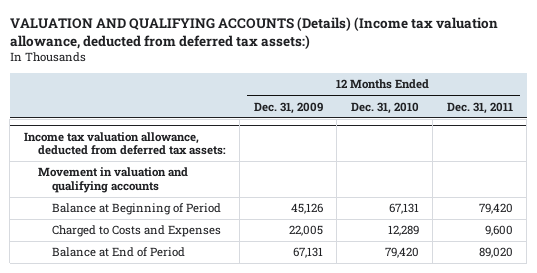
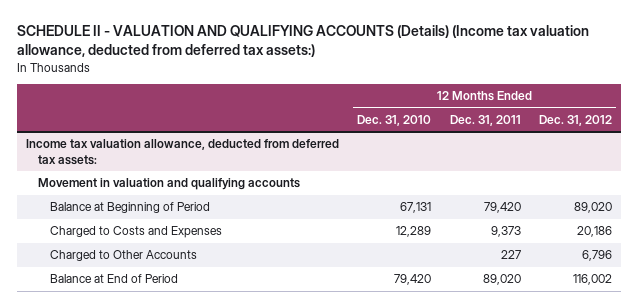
[9,16,498,49] VALUATION AND QUALIFYING ACCOUNTS (Details) (Income tax valuation allowance, deducted from deferred tax assets:) -> [17,25,590,58] SCHEDULE II - VALUATION AND QUALIFYING ACCOUNTS (Details) (Income tax valuation allowance, deducted from deferred tax assets:)
[253,101,323,114] Dec. 31, 2009 -> none
none -> [538,114,612,126] Dec. 31, 2012
[484,225,513,237] 9,600 -> [490,226,521,238] 9,373
none -> [49,250,197,262] Charged to Other Accounts

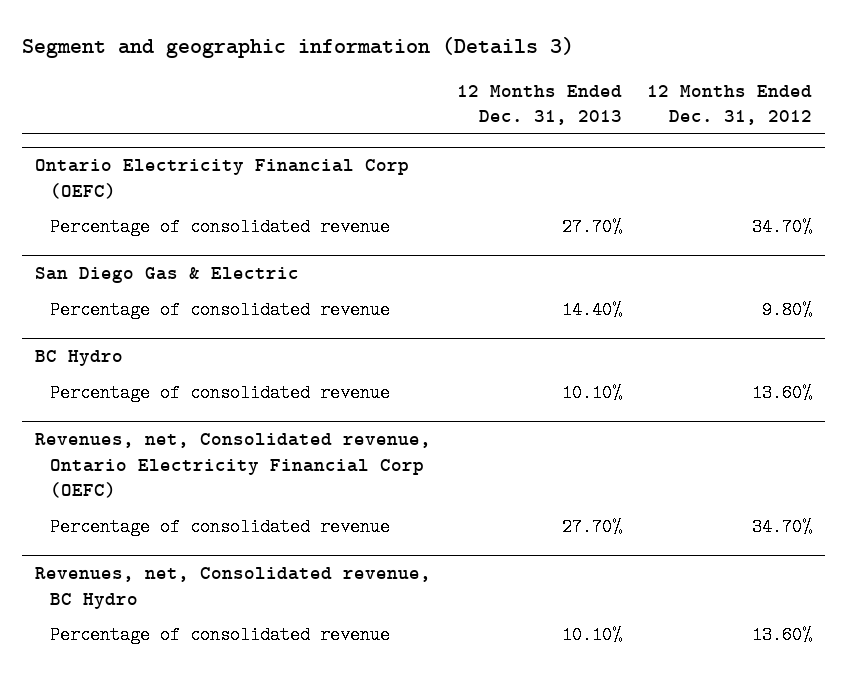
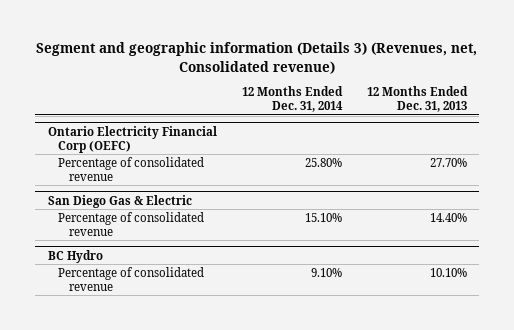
[22,37,575,59] Segment and geographic information (Details 3) -> [36,42,478,74] Segment and geographic information (Details 3) (Revenues, net, Consolidated revenue)
[647,84,813,126] 12 Months Ended Dec. 31, 2012 -> none
none -> [241,86,343,113] 12 Months Ended Dec. 31, 2014
[35,433,432,499] Revenues, net, Consolidated revenue, Ontario Electricity Financial Corp (OEFC) -> none
[49,517,390,536] Percentage of consolidated revenue -> none
[35,567,432,609] Revenues, net, Consolidated revenue, BC Hydro -> none
[49,625,390,644] Percentage of consolidated revenue -> none

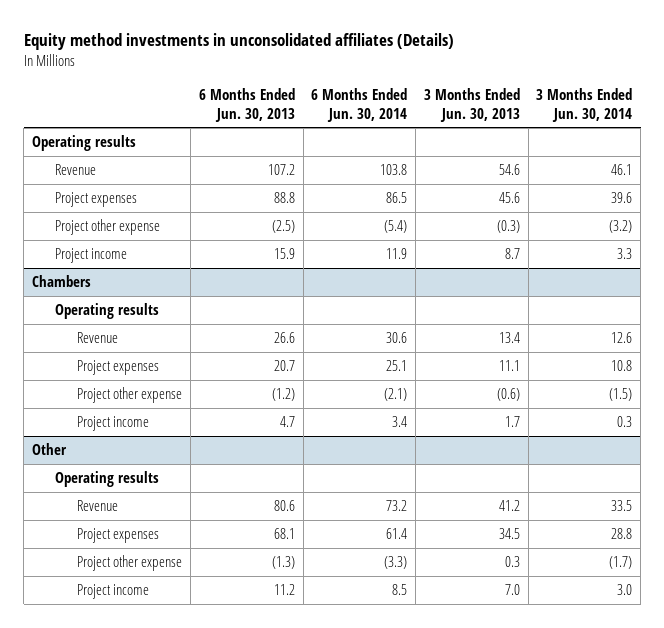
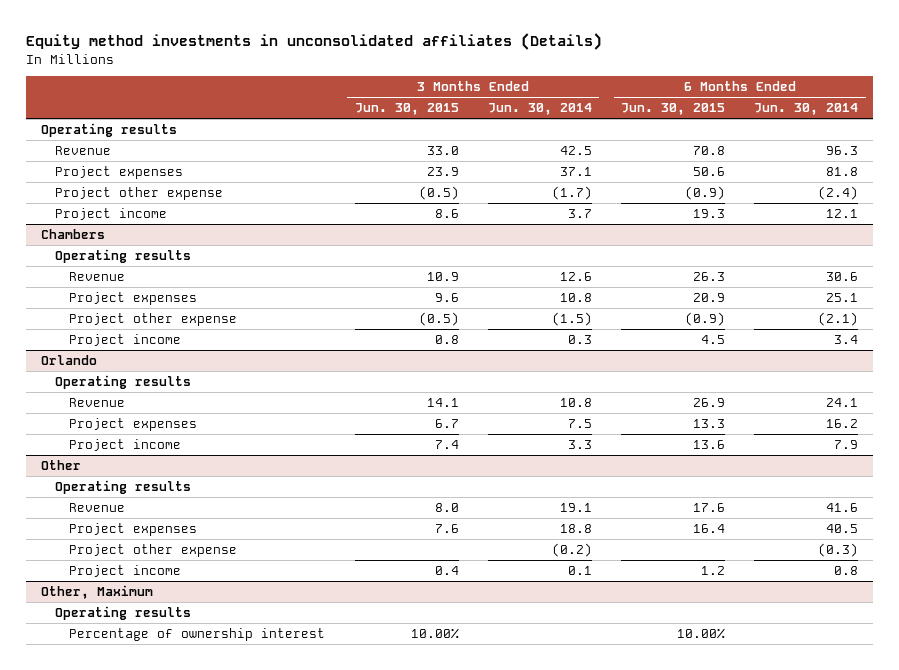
[198,87,295,122] 6 Months Ended Jun. 30, 2013 -> none
[423,87,520,122] 3 Months Ended Jun. 30, 2013 -> none
none -> [354,103,459,116] Jun. 30, 2015
none -> [621,103,726,116] Jun. 30, 2015
[380,164,408,176] 103.8 -> [826,145,859,155] 96.3
[611,164,633,176] 46.1 -> [559,145,592,155] 42.5
[386,192,408,204] 86.5 -> [826,166,859,176] 81.8
[611,192,633,204] 39.6 -> [559,166,592,176] 37.1
[384,220,408,234] (5.4) -> [818,185,859,200] (2.4)
[609,220,633,234] (3.2) -> [551,185,592,200] (1.7)
[386,248,408,260] 11.9 -> [826,208,859,218] 12.1
[617,248,633,260] 3.3 -> [567,208,592,218] 3.7
none -> [40,354,97,365] Orlando
none -> [55,374,192,389] Operating results
none -> [69,397,126,407] Revenue
none -> [69,417,198,431] Project expenses
none -> [69,438,182,451] Project income
[386,500,408,512] 73.2 -> [826,502,859,512] 41.6
[611,500,633,512] 33.5 -> [559,502,592,512] 19.1
[386,528,408,540] 61.4 -> [826,523,859,533] 40.5
[611,528,633,540] 28.8 -> [559,523,592,533] 18.8
[384,556,408,570] (3.3) -> [818,542,859,557] (0.3)
[609,556,633,570] (1.7) -> [551,542,592,557] (0.2)
[392,584,408,596] 8.5 -> [834,565,859,575] 0.8
[617,584,633,596] 3.0 -> [567,565,592,575] 0.1
none -> [40,584,153,599] Other, Maximum
none -> [55,605,192,620] Operating results
none -> [69,627,326,641] Percentage of ownership interest

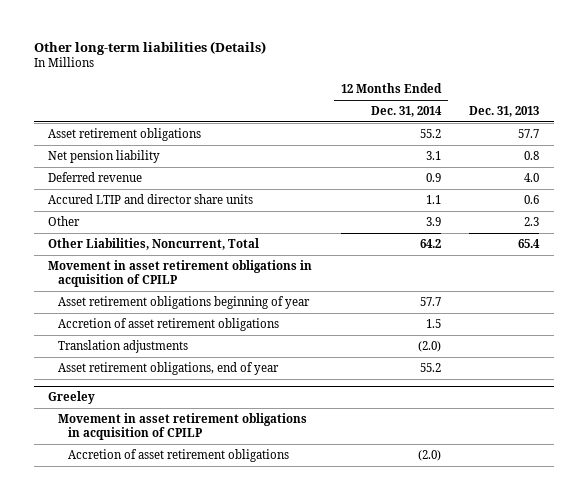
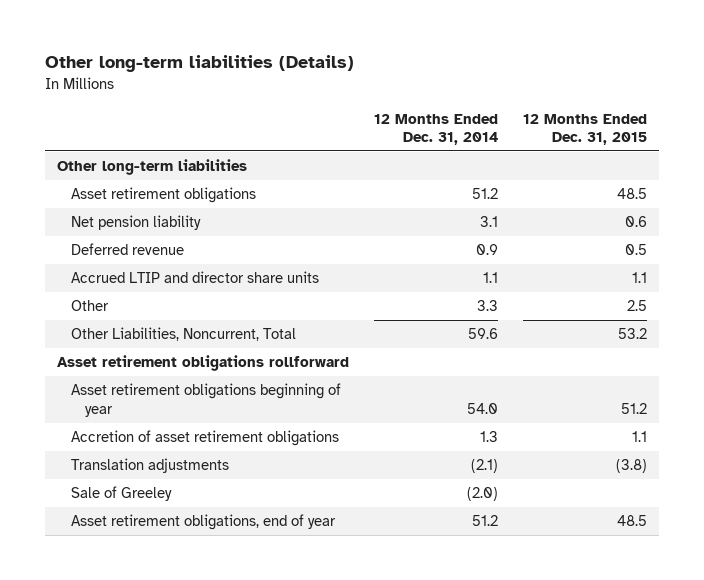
[469,105,540,117] Dec. 31, 2013 -> none
none -> [522,113,647,145] 12 Months Ended Dec. 31, 2015
none -> [57,159,248,176] Other long-term liabilities
[419,128,441,138] 55.2 -> [471,188,498,200] 51.2
[48,390,96,404] Greeley -> none
[57,412,307,441] Movement in asset retirement obligations in acquisition of CPILP -> none
[67,448,289,462] Accretion of asset retirement obligations -> none
[48,193,254,204] Accured LTIP and director share units -> [71,271,320,284] Accrued LTIP and director share units
[425,216,441,226] 3.9 -> [476,300,498,312] 3.3
[419,238,441,248] 64.2 -> [467,328,498,340] 59.6
[48,259,313,288] Movement in asset retirement obligations in acquisition of CPILP -> [57,355,350,372] Asset retirement obligations rollforward
[419,296,441,306] 57.7 -> [466,402,498,414] 54.0
[425,318,441,328] 1.5 -> [479,431,498,443] 1.3
[417,340,441,352] (2.0) -> [470,459,498,474] (2.1)
none -> [71,486,173,502] Sale of Greeley
[419,362,441,372] 55.2 -> [471,515,498,527] 51.2

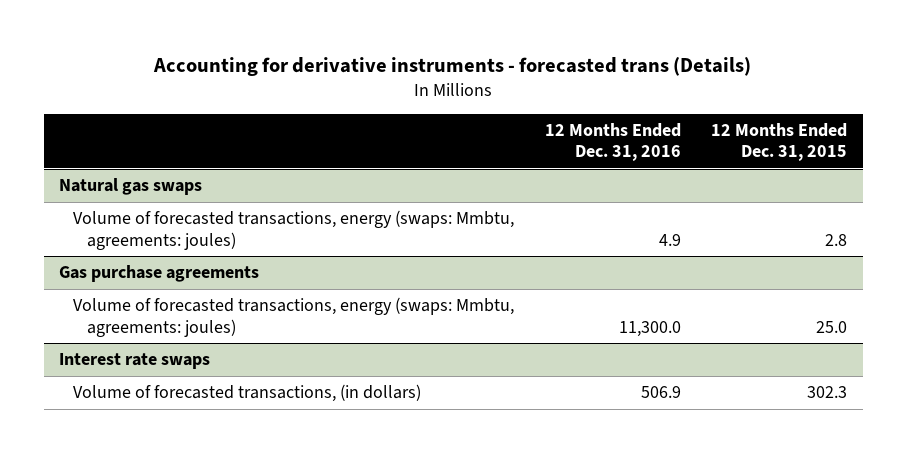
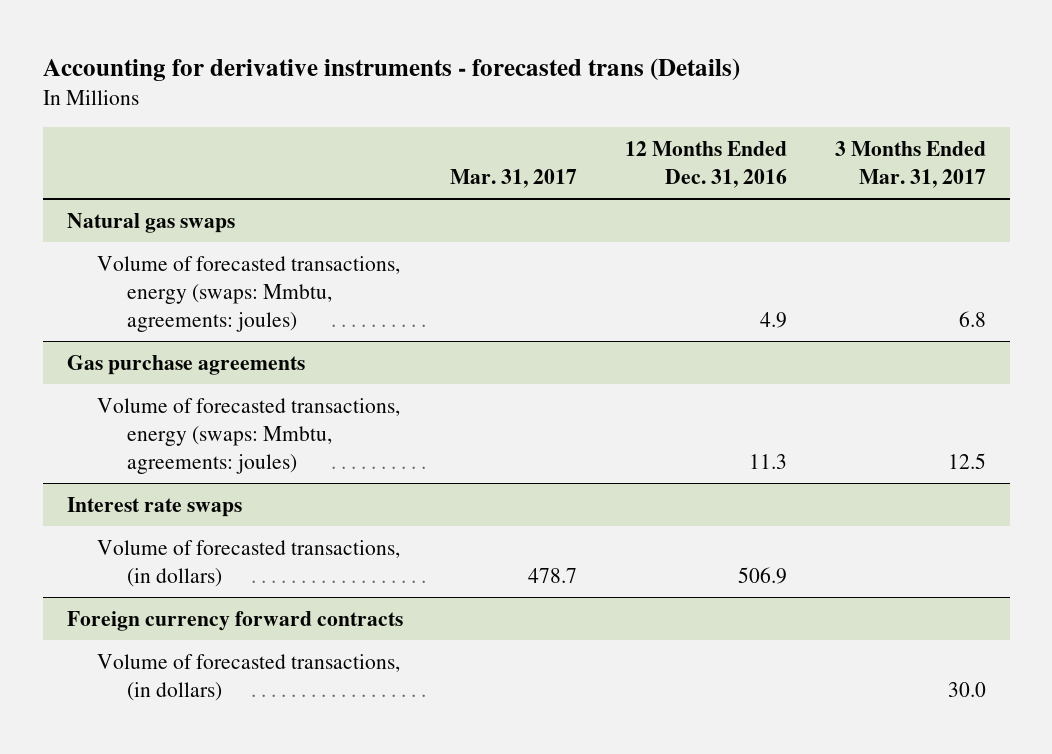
[711,122,848,162] 12 Months Ended Dec. 31, 2015 -> none
none -> [450,168,578,188] Mar. 31, 2017
none -> [834,140,986,188] 3 Months Ended Mar. 31, 2017
[618,320,681,337] 11,300.0 -> [748,453,787,469] 11.3
none -> [66,610,403,631] Foreign currency forward contracts
none -> [96,653,400,701] Volume of forecasted transactions, (in dollars)

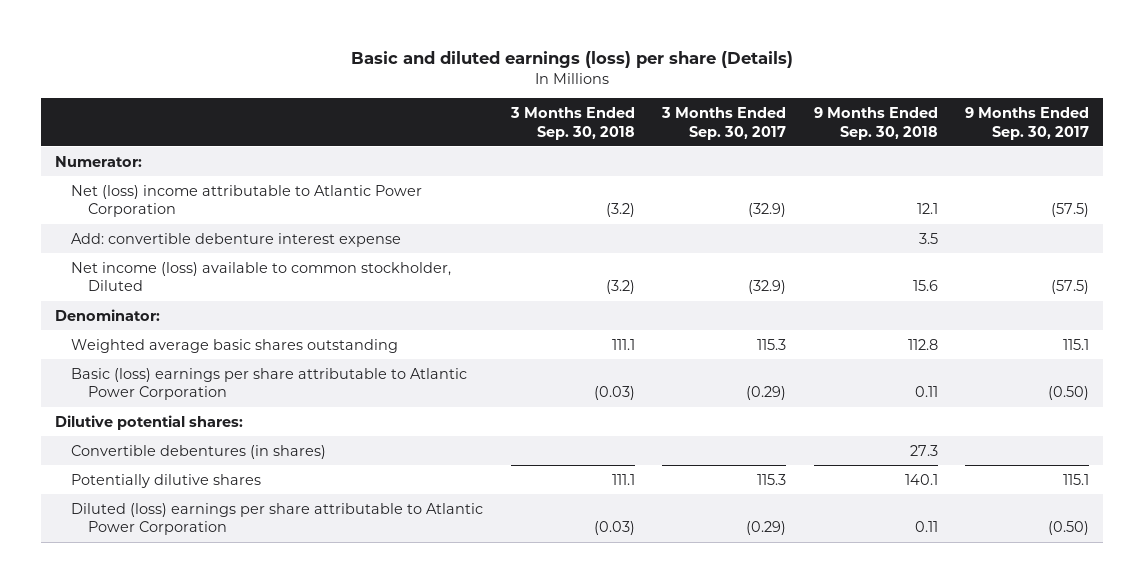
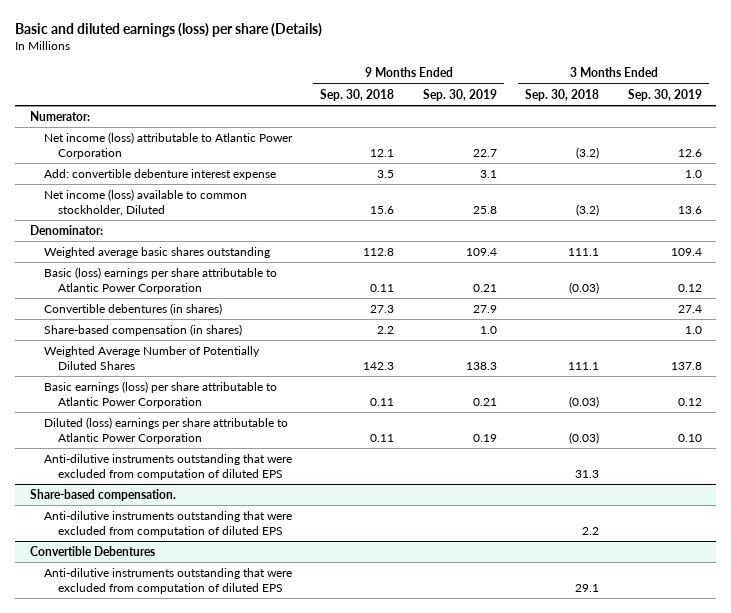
[661,106,787,140] 3 Months Ended Sep. 30, 2017 -> none
[965,106,1090,140] 9 Months Ended Sep. 30, 2017 -> none
none -> [422,88,497,101] Sep. 30, 2019
none -> [627,88,702,101] Sep. 30, 2019
[71,184,423,218] Net (loss) income attributable to Atlantic Power Corporation -> [44,131,294,159] Net income (loss) attributable to Atlantic Power Corporation
[55,414,244,430] Dilutive potential shares: -> none
none -> [44,323,243,336] Share-based compensation (in shares)
[71,473,262,488] Potentially dilutive shares -> [44,345,261,370] Weighted Average Number of Potentially Diluted Shares
[904,473,938,485] 140.1 -> [363,361,395,370] 142.3
none -> [44,380,278,408] Basic earnings (loss) per share attributable to Atlantic Power Corporation
none -> [44,453,293,480] Anti-dilutive instruments outstanding that were excluded from computation of diluted EPS
none -> [29,488,176,501] Share-based compensation.
none -> [44,510,293,537] Anti-dilutive instruments outstanding that were excluded from computation of diluted EPS
none -> [29,545,155,556] Convertible Debentures
none -> [44,567,293,594] Anti-dilutive instruments outstanding that were excluded from computation of diluted EPS

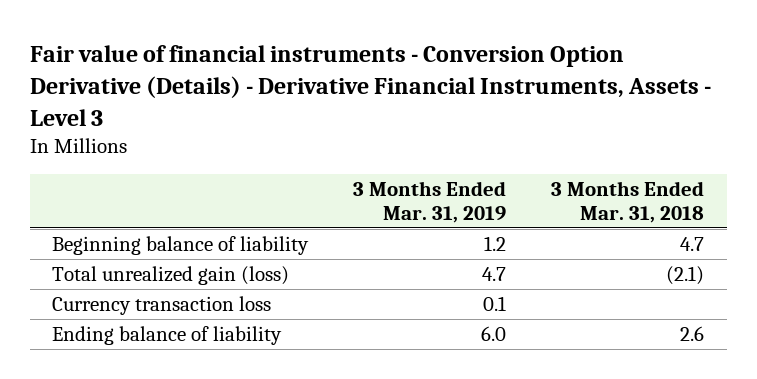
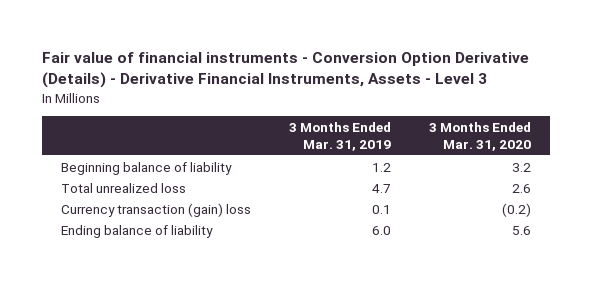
[551,180,705,223] 3 Months Ended Mar. 31, 2018 -> none
none -> [429,121,532,151] 3 Months Ended Mar. 31, 2020
[52,265,290,285] Total unrealized gain (loss) -> [61,182,187,193] Total unrealized loss
[52,295,272,315] Currency transaction loss -> [61,202,252,217] Currency transaction (gain) loss

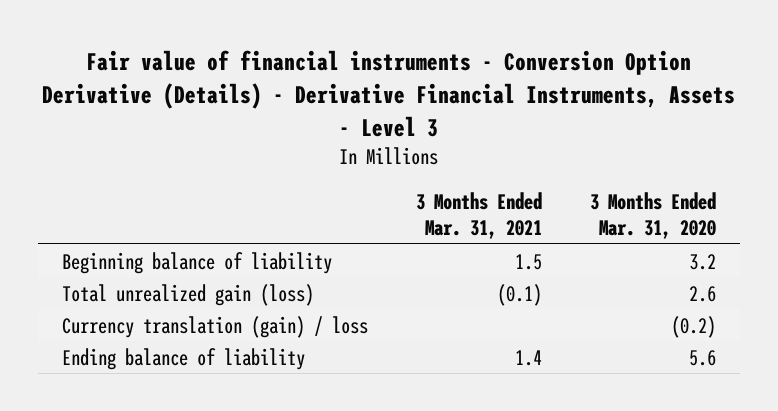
[289,121,392,151] 3 Months Ended Mar. 31, 2019 -> none
none -> [415,191,542,239] 3 Months Ended Mar. 31, 2021
[61,182,187,193] Total unrealized loss -> [61,283,314,306] Total unrealized gain (loss)
[61,202,252,217] Currency transaction (gain) loss -> [61,315,368,338] Currency translation (gain) / loss

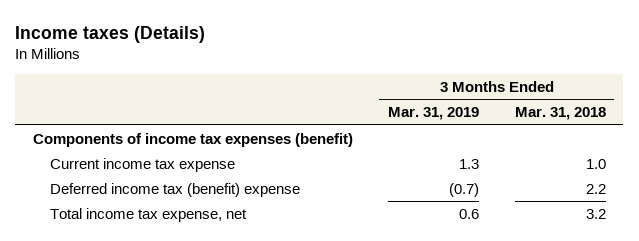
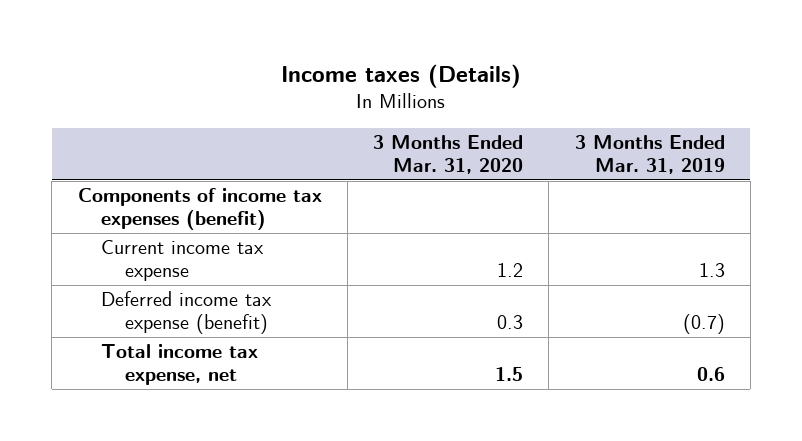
[514,107,606,121] Mar. 31, 2018 -> none
none -> [373,134,524,175] 3 Months Ended Mar. 31, 2020
[50,182,301,197] Deferred income tax (benefit) expense -> [101,291,273,335] Deferred income tax expense (benefit)

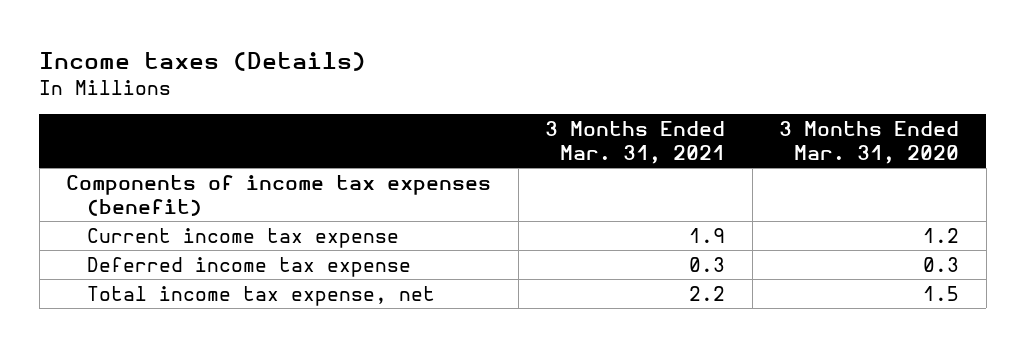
[574,134,725,175] 3 Months Ended Mar. 31, 2019 -> none
none -> [545,120,726,165] 3 Months Ended Mar. 31, 2021
[101,291,273,335] Deferred income tax expense (benefit) -> [87,256,412,277] Deferred income tax expense

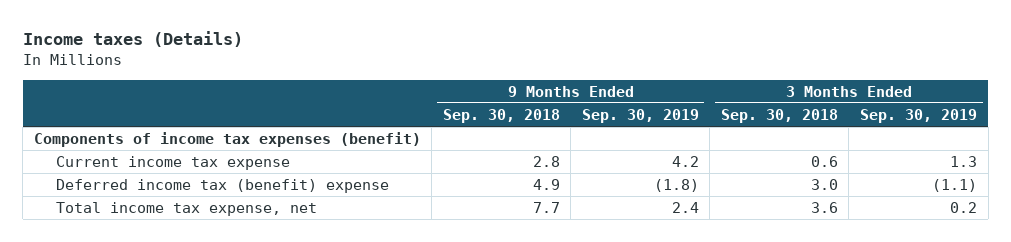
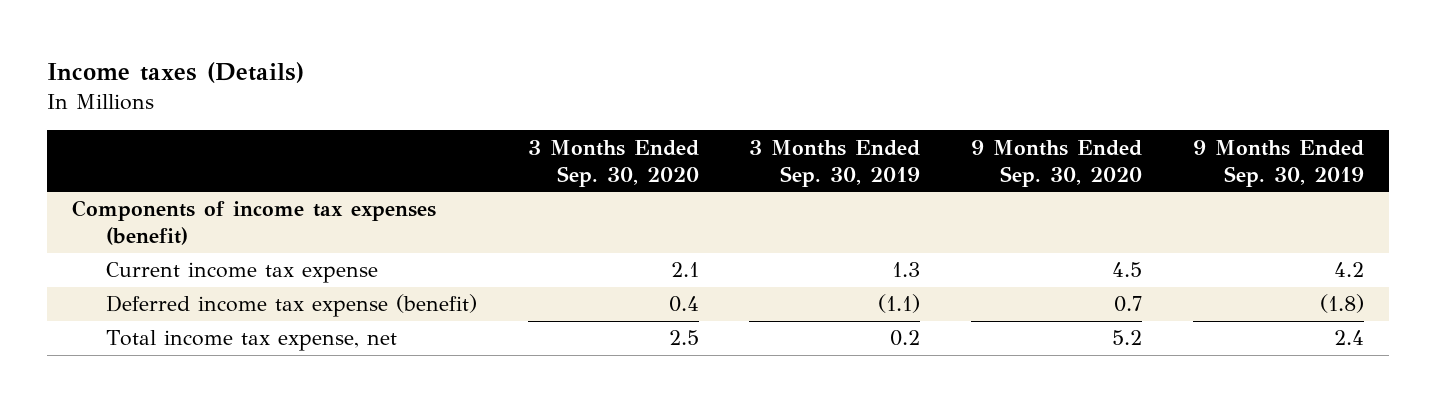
[442,108,560,123] Sep. 30, 2018 -> none
[720,108,838,123] Sep. 30, 2018 -> none
none -> [527,139,699,187] 3 Months Ended Sep. 30, 2020
none -> [971,139,1143,187] 9 Months Ended Sep. 30, 2020
[56,178,390,193] Deferred income tax (benefit) expense -> [105,294,477,318] Deferred income tax expense (benefit)

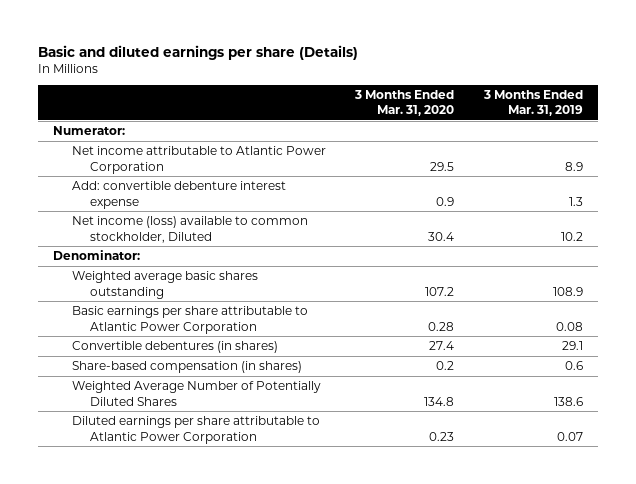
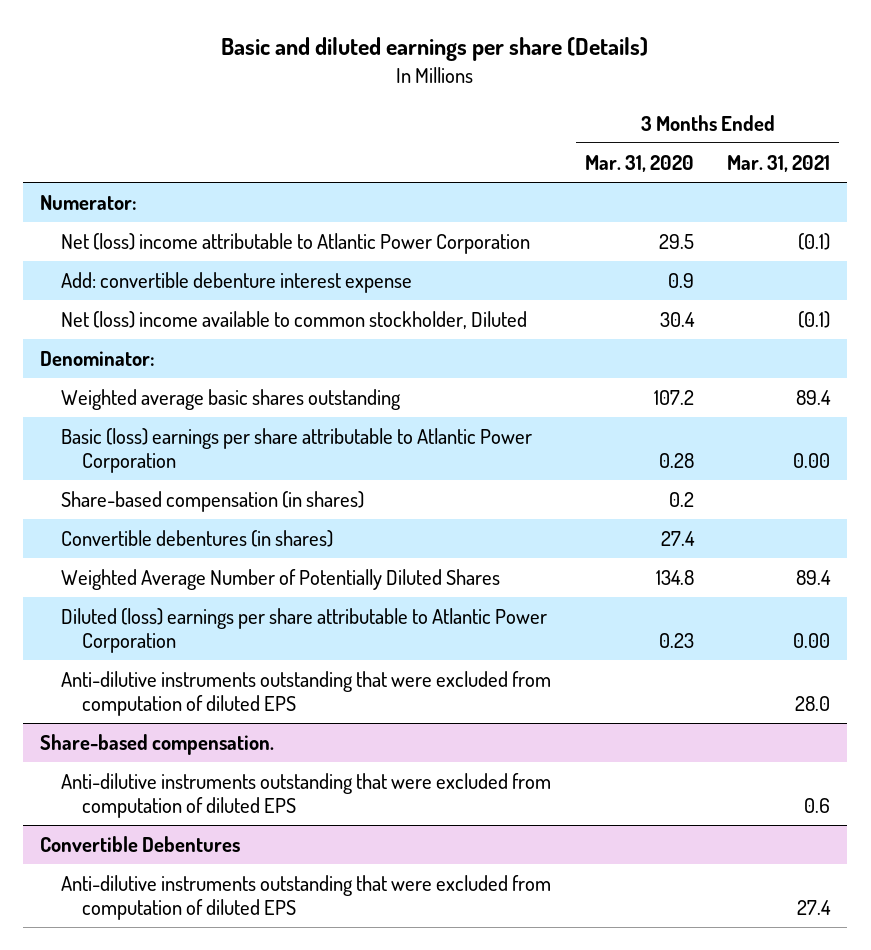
[483,89,584,117] 3 Months Ended Mar. 31, 2019 -> none
none -> [727,155,831,173] Mar. 31, 2021
[71,146,326,174] Net income attributable to Atlantic Power Corporation -> [60,233,530,255] Net (loss) income attributable to Atlantic Power Corporation
[71,216,308,243] Net income (loss) available to common stockholder, Diluted -> [60,311,527,330] Net (loss) income available to common stockholder, Diluted
[71,306,308,334] Basic earnings per share attributable to Atlantic Power Corporation -> [60,428,532,474] Basic (loss) earnings per share attributable to Atlantic Power Corporation
[71,341,278,354] Convertible debentures (in shares) -> [60,530,333,548] Convertible debentures (in shares)
[71,416,320,444] Diluted earnings per share attributable to Atlantic Power Corporation -> [60,608,547,654] Diluted (loss) earnings per share attributable to Atlantic Power Corporation
none -> [60,671,551,717] Anti-dilutive instruments outstanding that were excluded from computation of diluted EPS
none -> [40,734,275,756] Share-based compensation.
none -> [60,773,551,819] Anti-dilutive instruments outstanding that were excluded from computation of diluted EPS
none -> [40,836,241,853] Convertible Debentures
none -> [60,875,551,921] Anti-dilutive instruments outstanding that were excluded from computation of diluted EPS

